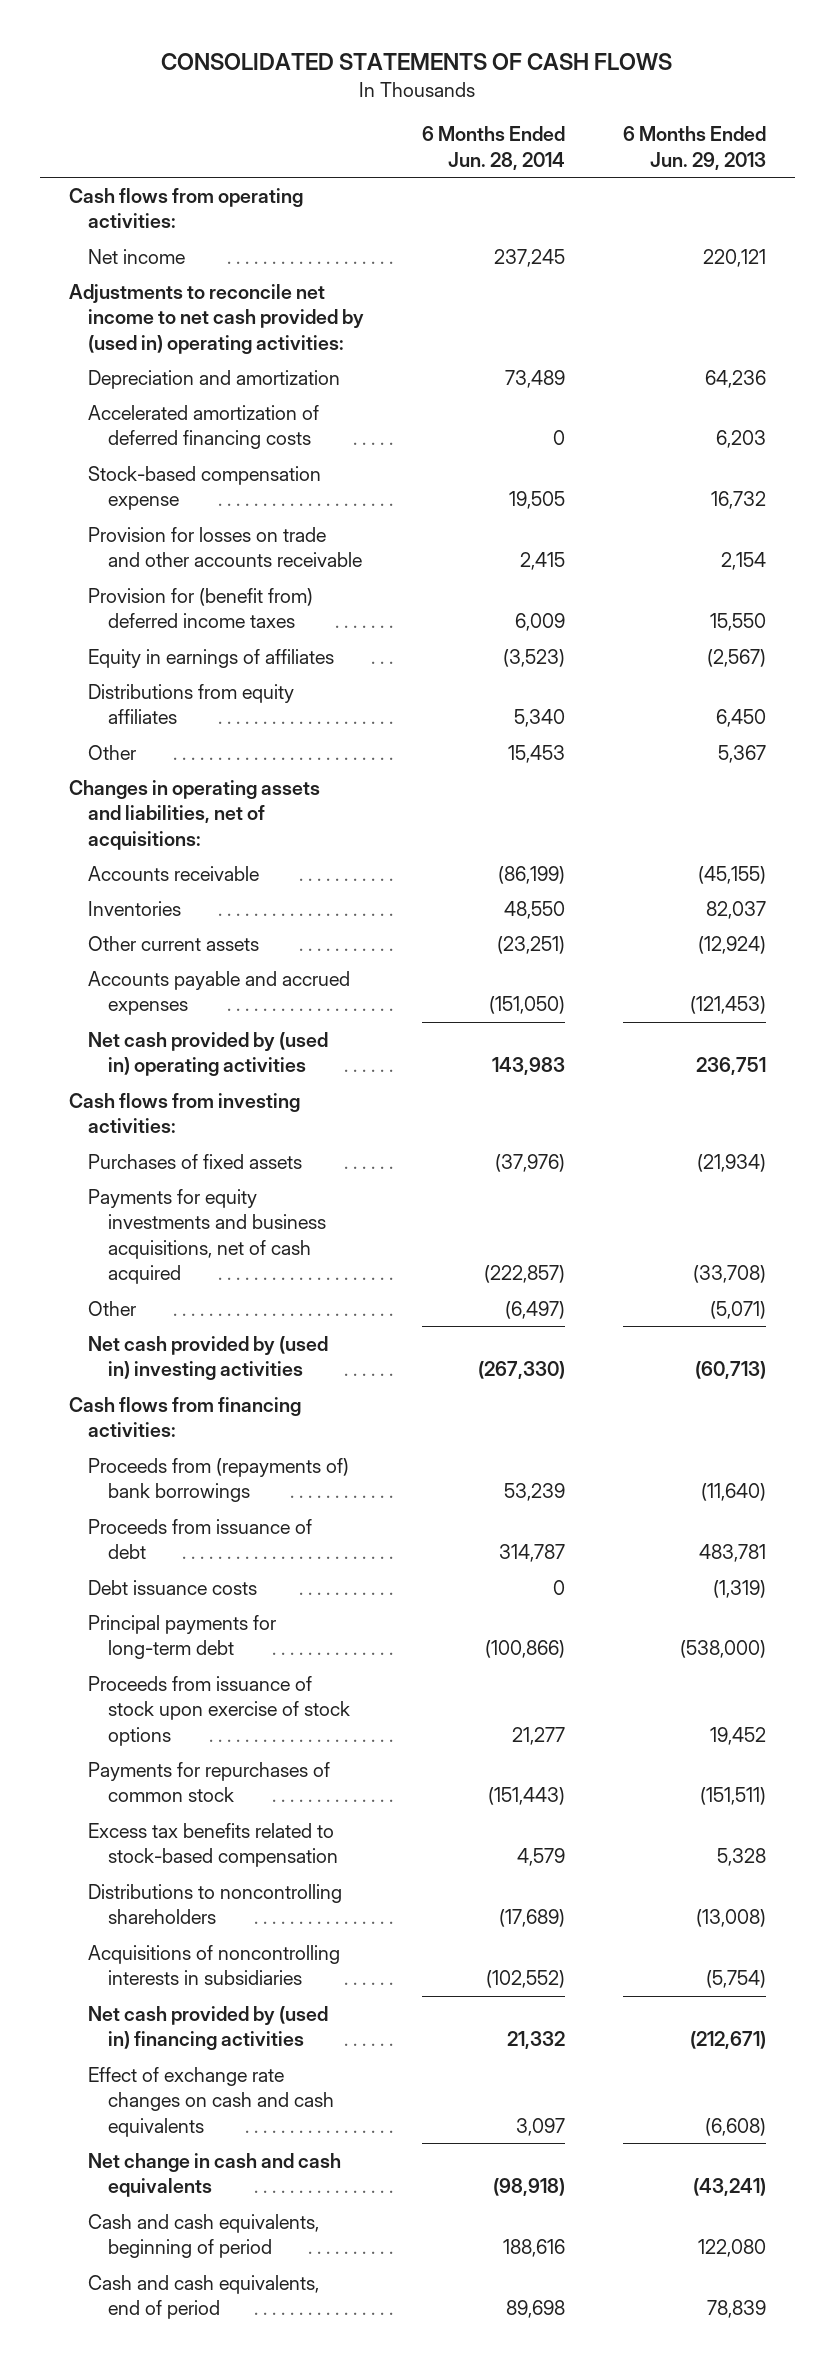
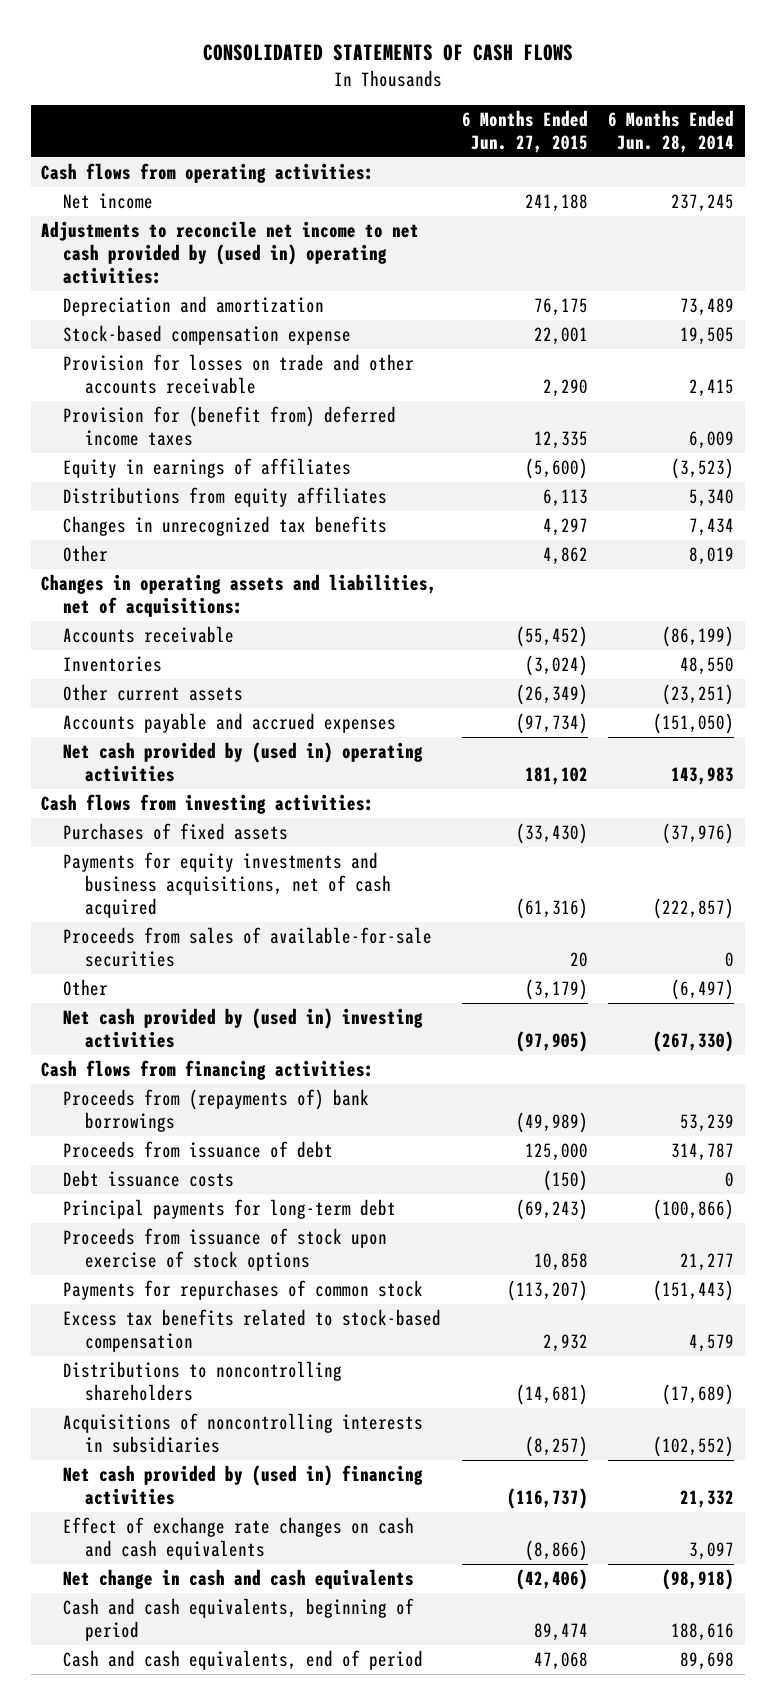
[623,126,767,170] 6 Months Ended Jun. 29, 2013 -> none
none -> [461,109,588,153] 6 Months Ended Jun. 27, 2015
[88,404,320,450] Accelerated amortization of deferred financing costs -> none
none -> [62,516,387,537] Changes in unrecognized tax benefits
[508,744,566,763] 15,453 -> [689,547,735,566] 8,019
none -> [62,927,432,967] Proceeds from sales of available-for-sale securities

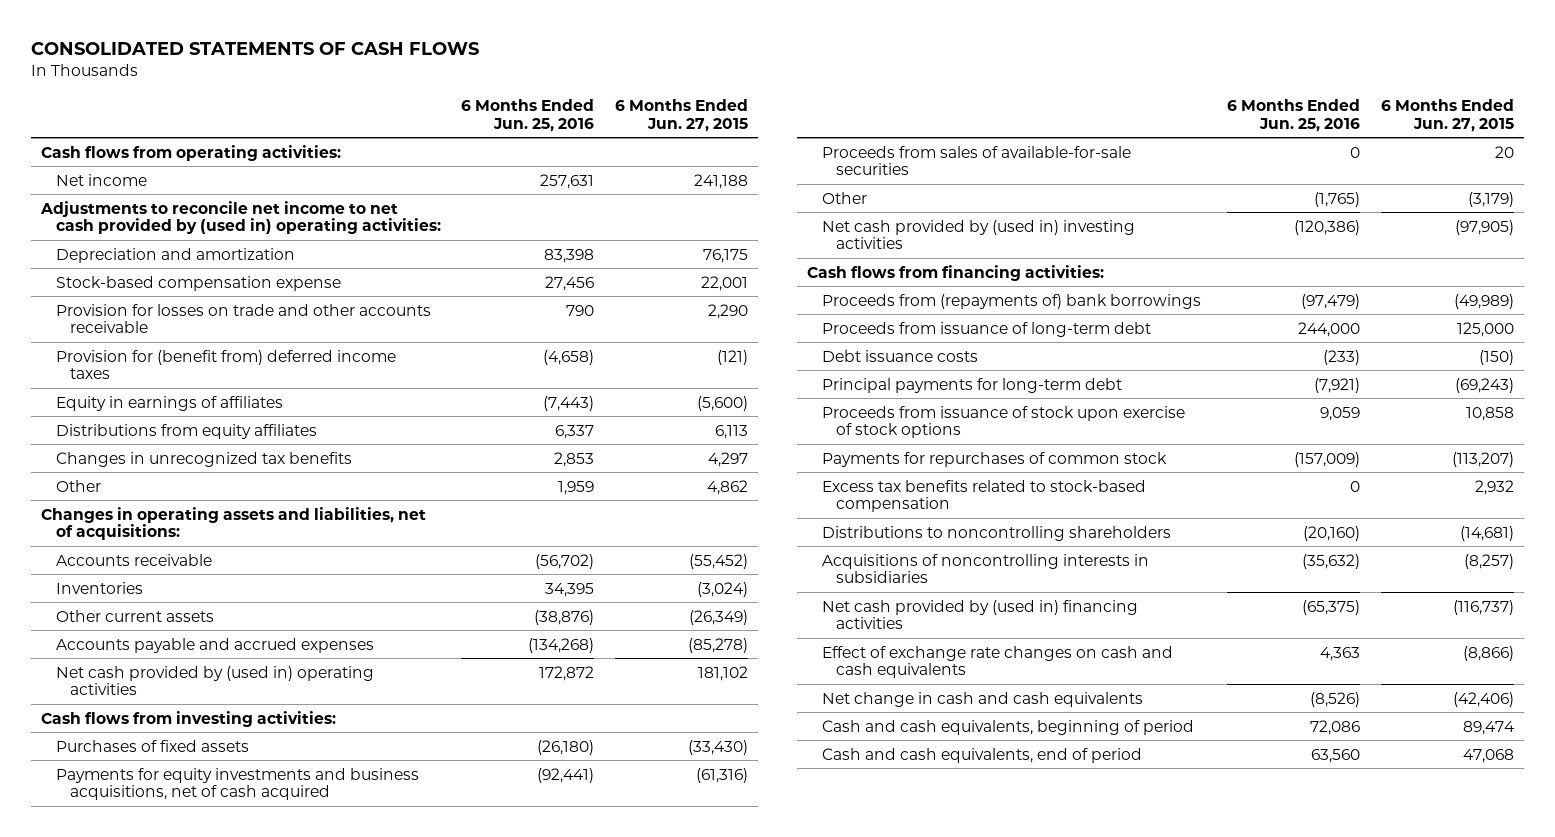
[608,109,735,153] 6 Months Ended Jun. 28, 2014 -> none
none -> [461,98,595,132] 6 Months Ended Jun. 25, 2016
[533,430,588,449] 12,335 -> [716,349,748,365] (121)
[515,713,588,735] (97,734) -> [687,637,748,653] (85,278)
[62,1141,333,1159] Proceeds from issuance of debt -> [821,321,1151,337] Proceeds from issuance of long-term debt

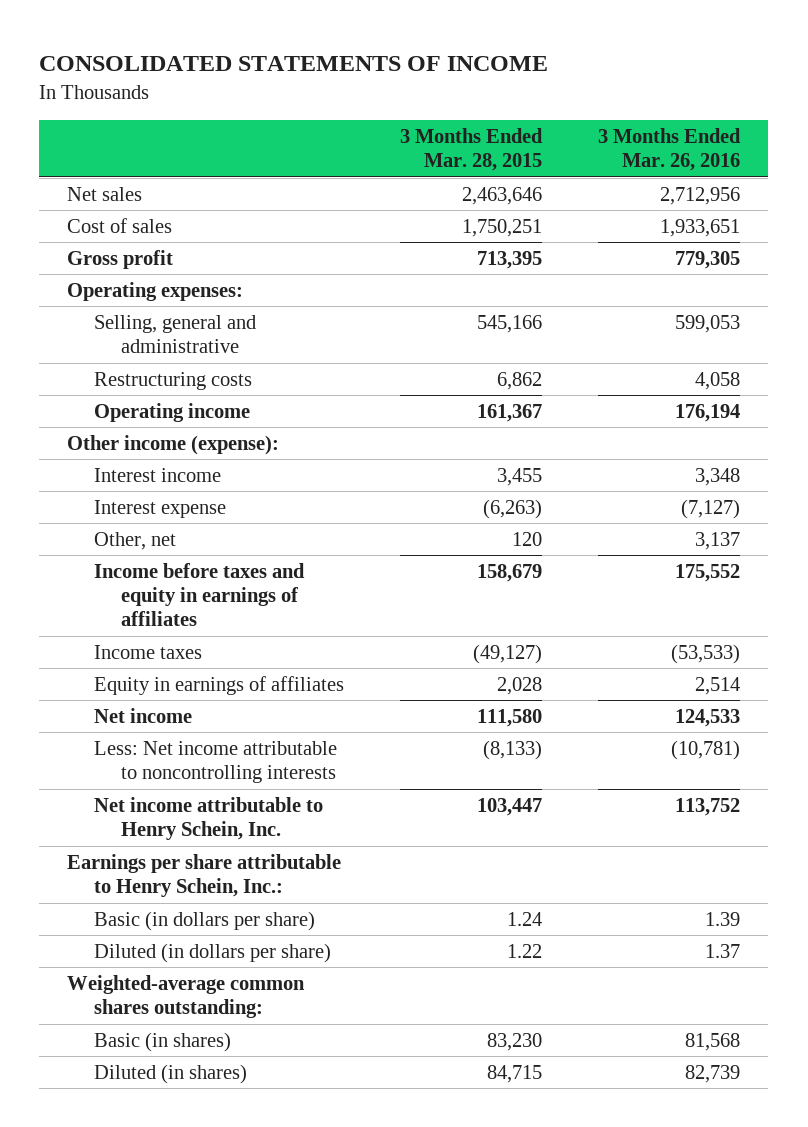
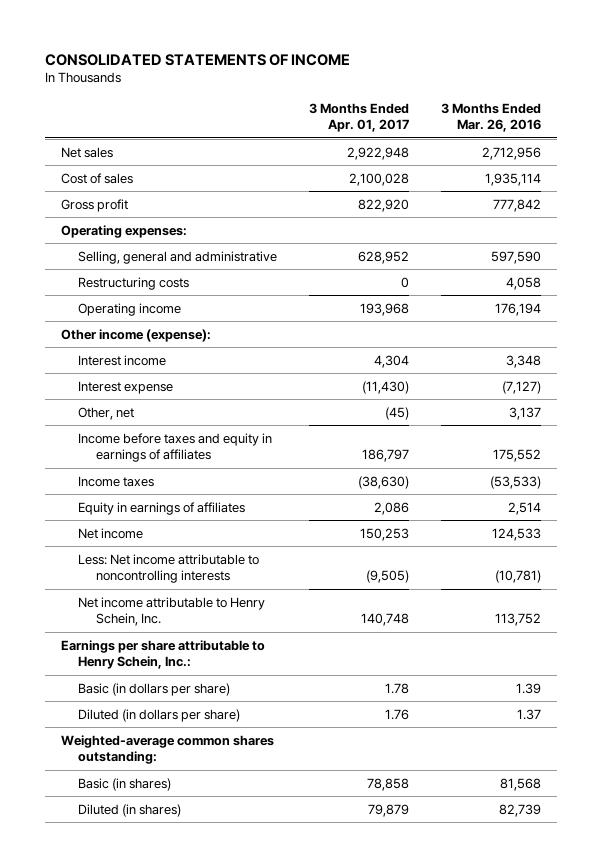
[400,127,544,172] 3 Months Ended Mar. 28, 2015 -> none
none -> [309,102,410,133] 3 Months Ended Apr. 01, 2017
[660,218,741,237] 1,933,651 -> [485,172,542,186] 1,935,114
[675,250,741,269] 779,305 -> [493,198,542,212] 777,842
[675,314,741,333] 599,053 -> [491,250,542,264] 597,590

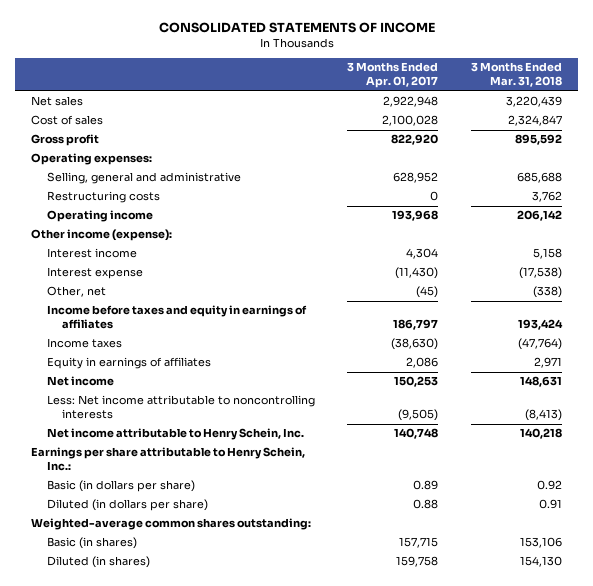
[441,102,542,133] 3 Months Ended Mar. 26, 2016 -> none
none -> [470,62,562,88] 3 Months Ended Mar. 31, 2018
[385,682,410,694] 1.78 -> [413,480,439,491] 0.89
[385,708,410,720] 1.76 -> [413,499,439,510] 0.88
[367,777,410,791] 78,858 -> [399,537,439,549] 157,715
[368,803,410,817] 79,879 -> [396,556,439,568] 159,758

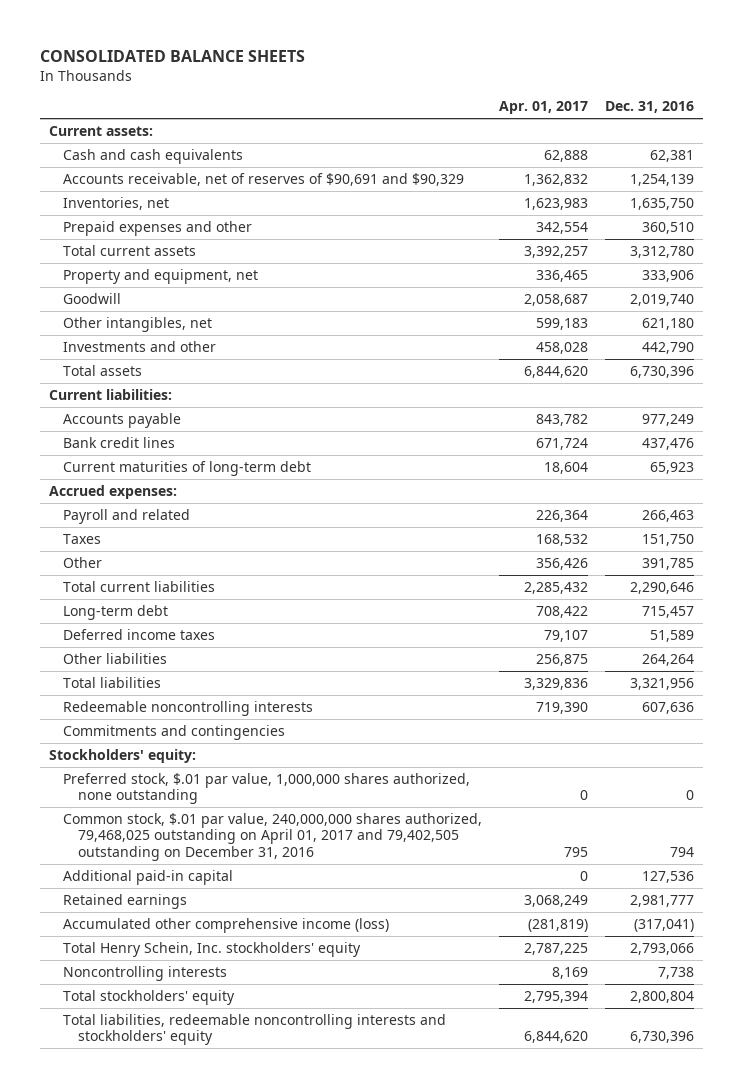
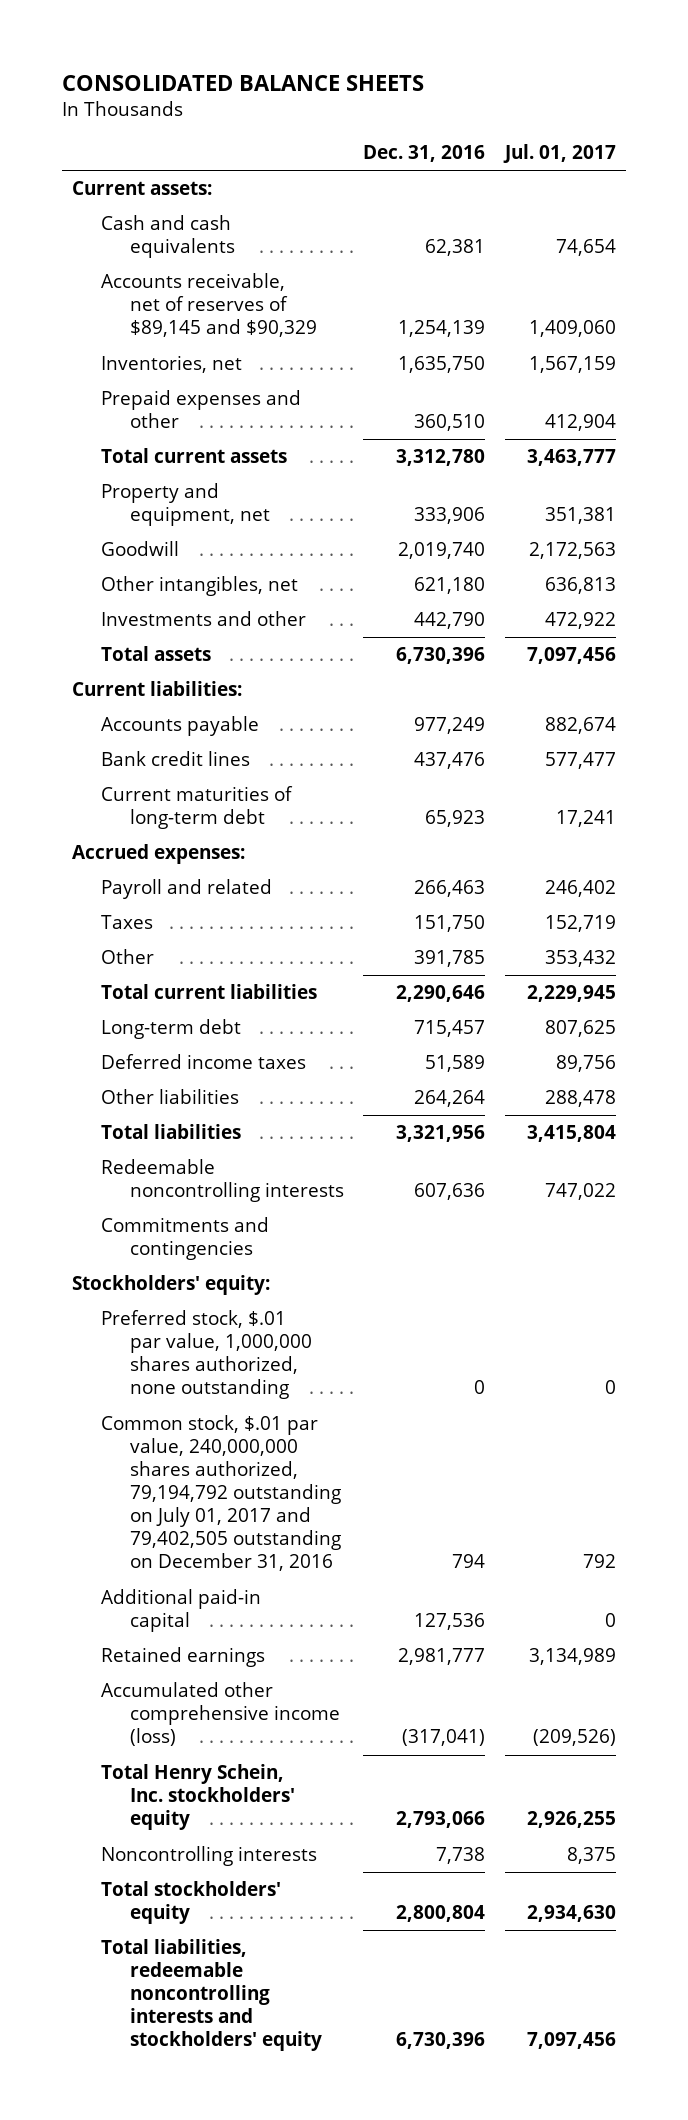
[499,101,589,115] Apr. 01, 2017 -> none
none -> [503,144,617,164] Jul. 01, 2017
[63,172,465,186] Accounts receivable, net of reserves of $90,691 and $90,329 -> [100,273,317,338] Accounts receivable, net of reserves of $89,145 and $90,329
[63,812,483,862] Common stock, $.01 par value, 240,000,000 shares authorized, 79,468,025 outstanding on April 01, 2017 and 79,402,505 outstanding on December 31, 2016 -> [100,1415,341,1572] Common stock, $.01 par value, 240,000,000 shares authorized, 79,194,792 outstanding on July 01, 2017 and 79,402,505 outstanding on December 31, 2016

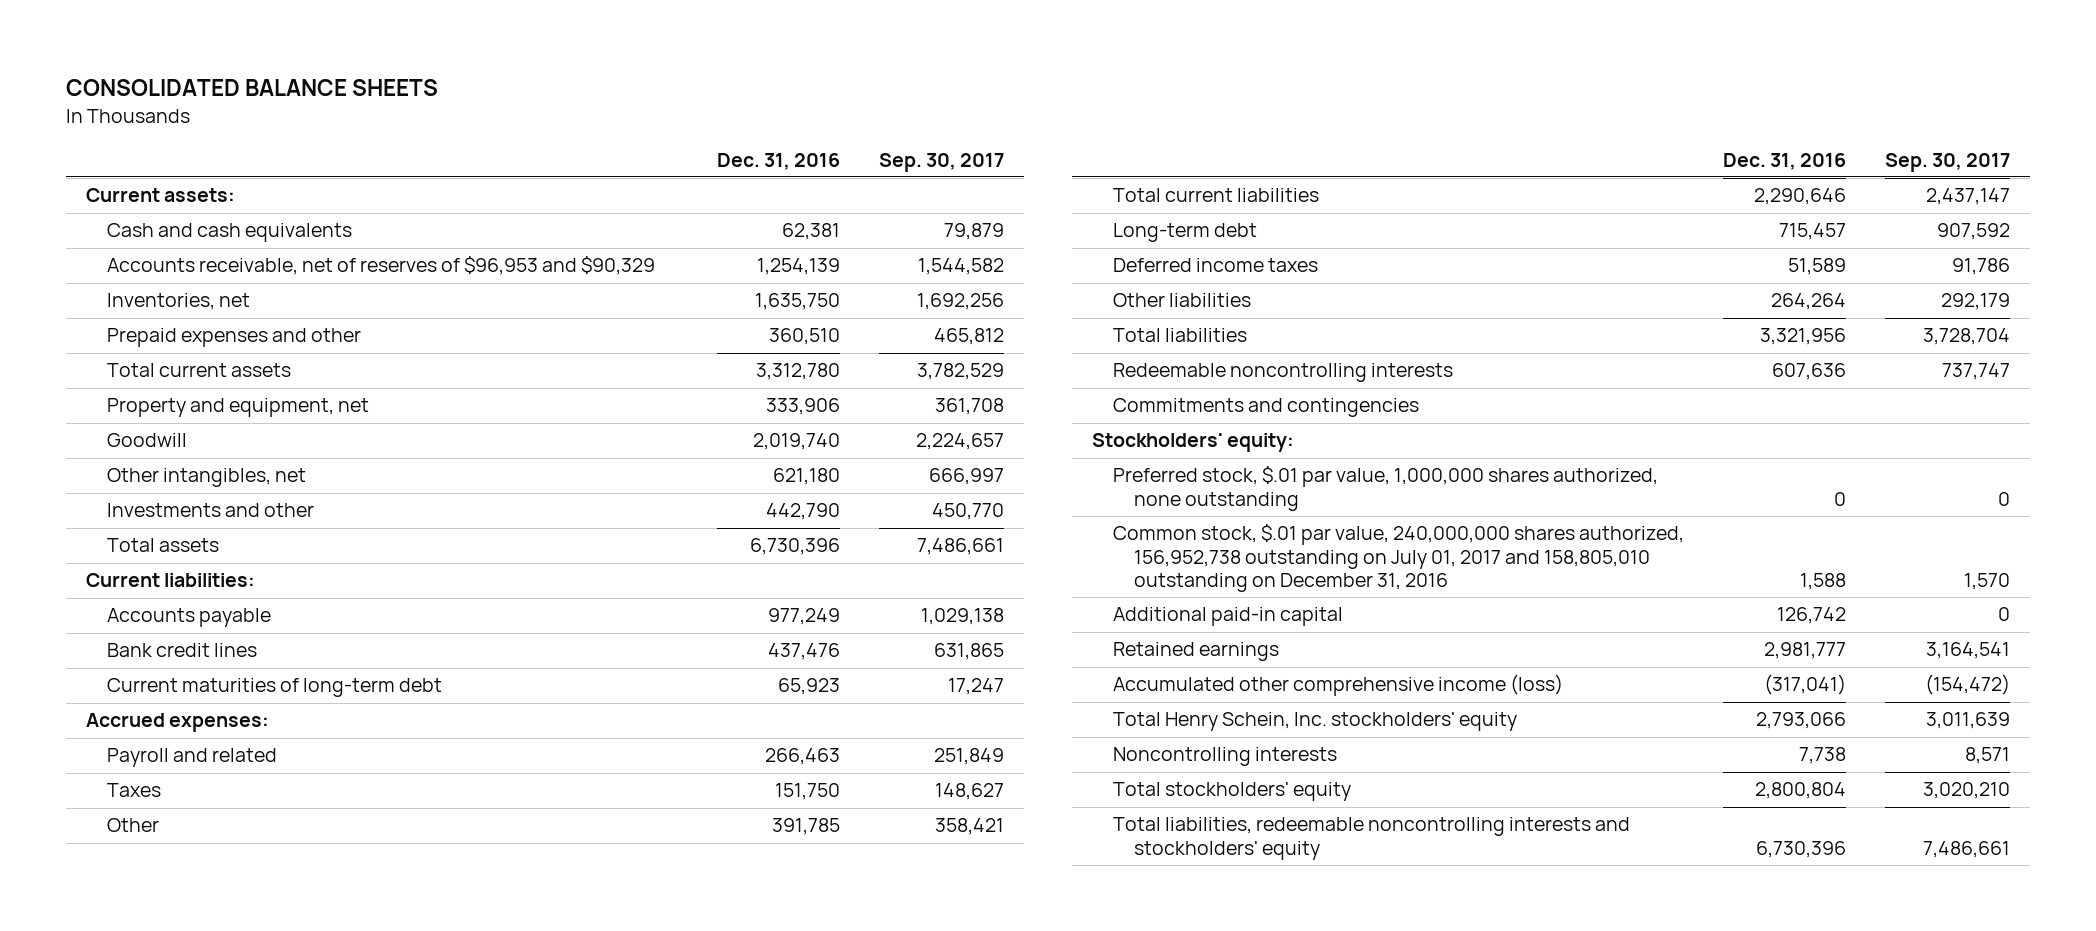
[503,144,617,164] Jul. 01, 2017 -> none
none -> [879,152,1005,172] Sep. 30, 2017
[100,273,317,338] Accounts receivable, net of reserves of $89,145 and $90,329 -> [106,256,655,276] Accounts receivable, net of reserves of $96,953 and $90,329
[100,1415,341,1572] Common stock, $.01 par value, 240,000,000 shares authorized, 79,194,792 outstanding on July 01, 2017 and 79,402,505 outstanding on December 31, 2016 -> [1112,524,1684,593] Common stock, $.01 par value, 240,000,000 shares authorized, 156,952,738 outstanding on July 01, 2017 and 158,805,010 outstanding on December 31, 2016
[452,1554,486,1569] 794 -> [1800,573,1847,591] 1,588
[414,1613,486,1631] 127,536 -> [1777,607,1847,625] 126,742

